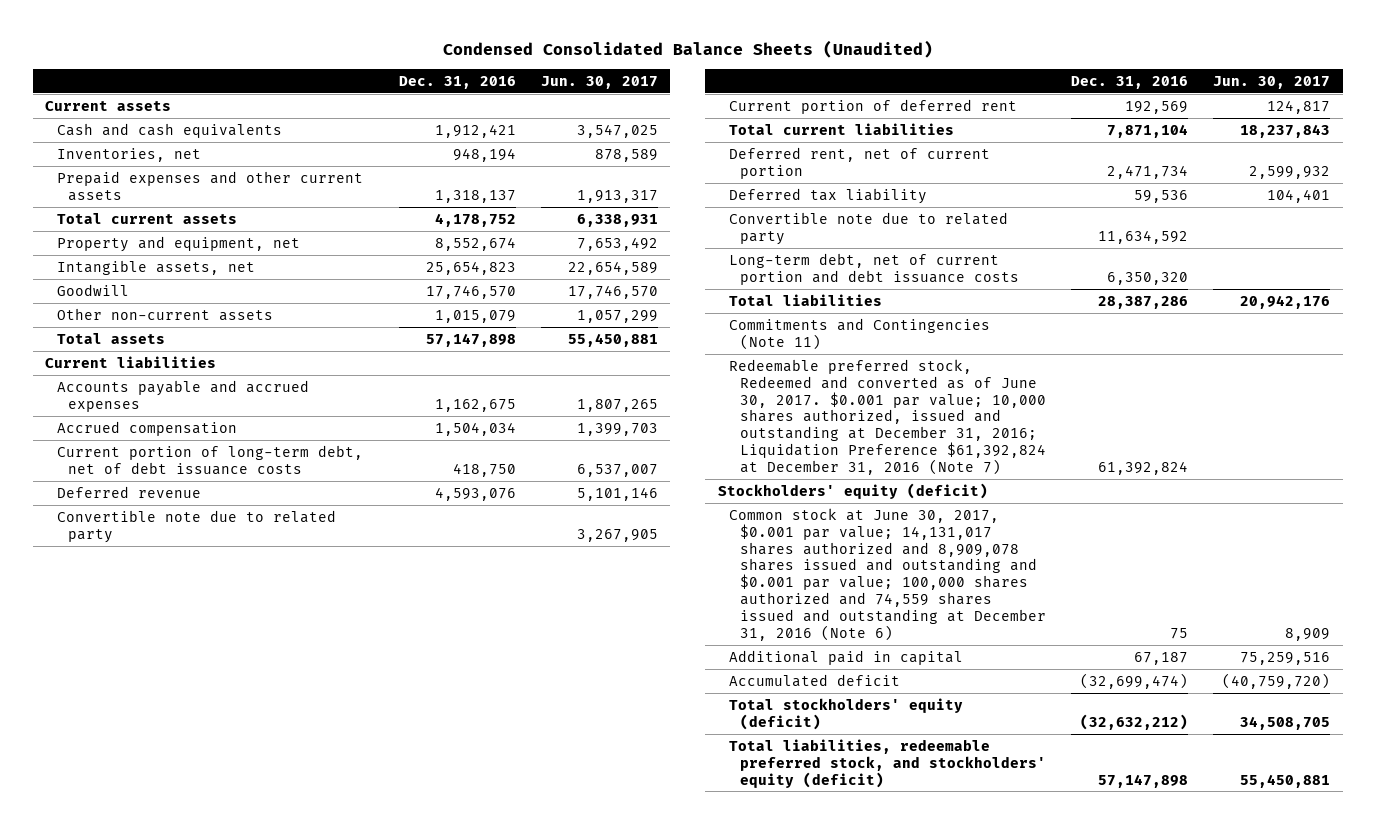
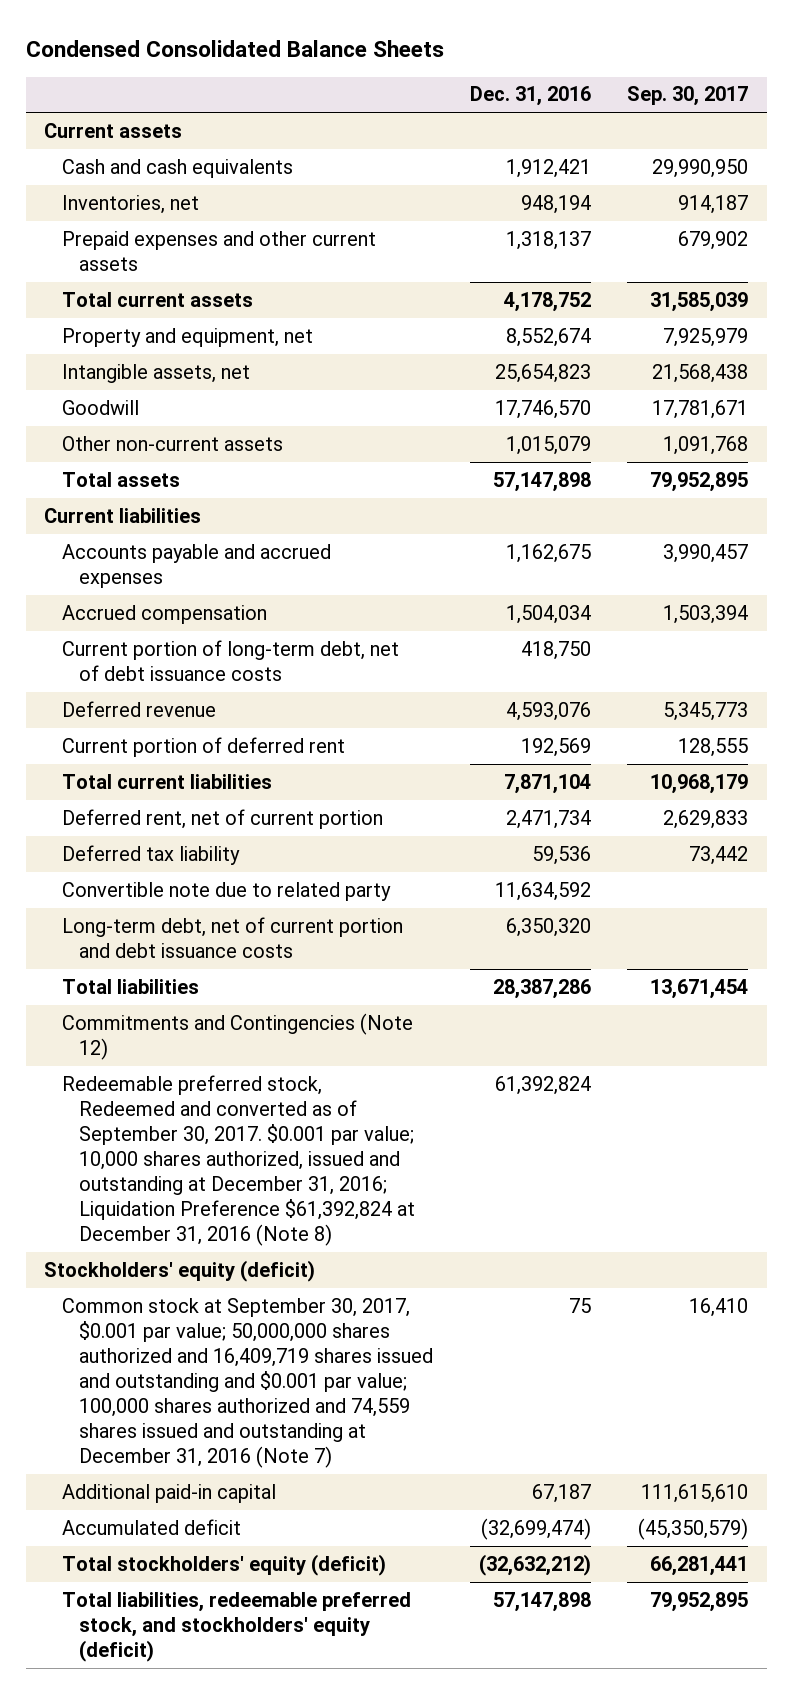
[442,39,933,58] Condensed Consolidated Balance Sheets (Unaudited) -> [26,39,445,57] Condensed Consolidated Balance Sheets
[540,75,658,89] Jun. 30, 2017 -> none
none -> [627,86,749,107] Sep. 30, 2017
[56,509,336,543] Convertible note due to related party -> none
[729,317,991,350] Commitments and Contingencies (Note 11) -> [61,1012,413,1060] Commitments and Contingencies (Note 12)
[729,358,1047,476] Redeemable preferred stock, Redeemed and converted as of June 30, 2017. $0.001 par value; 10,000 shares authorized, issued and outstanding at December 31, 2016; Liquidation Preference $61,392,824 at December 31, 2016 (Note 7) -> [61,1074,416,1247] Redeemable preferred stock, Redeemed and converted as of September 30, 2017. $0.001 par value; 10,000 shares authorized, issued and outstanding at December 31, 2016; Liquidation Preference $61,392,824 at December 31, 2016 (Note 8)
[729,507,1047,641] Common stock at June 30, 2017, $0.001 par value; 14,131,017 shares authorized and 8,909,078 shares issued and outstanding and $0.001 par value; 100,000 shares authorized and 74,559 shares issued and outstanding at December 31, 2016 (Note 6) -> [61,1297,434,1469] Common stock at September 30, 2017, $0.001 par value; 50,000,000 shares authorized and 16,409,719 shares issued and outstanding and $0.001 par value; 100,000 shares authorized and 74,559 shares issued and outstanding at December 31, 2016 (Note 7)
[729,649,964,665] Additional paid in capital -> [61,1483,276,1503] Additional paid-in capital

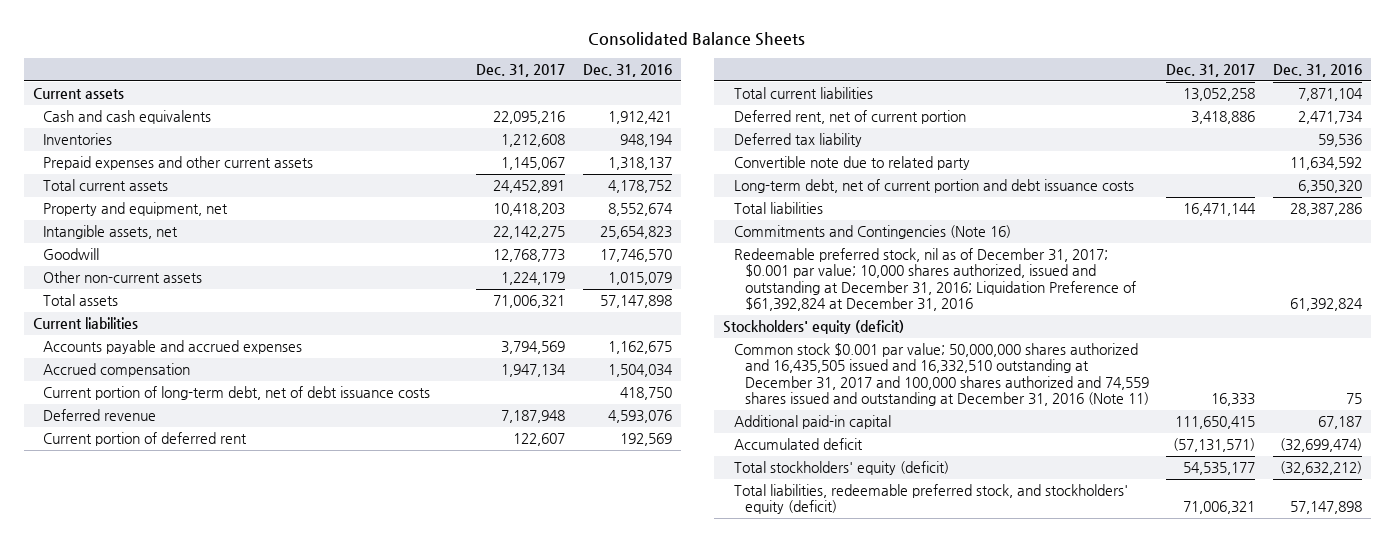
[26,39,445,57] Condensed Consolidated Balance Sheets -> [588,32,806,47] Consolidated Balance Sheets
[627,86,749,107] Sep. 30, 2017 -> none
none -> [475,63,565,77] Dec. 31, 2017
[61,194,199,214] Inventories, net -> [43,133,113,146] Inventories
[61,1012,413,1060] Commitments and Contingencies (Note 12) -> [733,225,1011,240] Commitments and Contingencies (Note 16)
[61,1074,416,1247] Redeemable preferred stock, Redeemed and converted as of September 30, 2017. $0.001 par value; 10,000 shares authorized, issued and outstanding at December 31, 2016; Liquidation Preference $61,392,824 at December 31, 2016 (Note 8) -> [733,248,1136,311] Redeemable preferred stock, nil as of December 31, 2017; $0.001 par value; 10,000 shares authorized, issued and outstanding at December 31, 2016; Liquidation Preference of $61,392,824 at December 31, 2016
[61,1297,434,1469] Common stock at September 30, 2017, $0.001 par value; 50,000,000 shares authorized and 16,409,719 shares issued and outstanding and $0.001 par value; 100,000 shares authorized and 74,559 shares issued and outstanding at December 31, 2016 (Note 7) -> [733,343,1149,406] Common stock $0.001 par value; 50,000,000 shares authorized and 16,435,505 issued and 16,332,510 outstanding at December 31, 2017 and 100,000 shares authorized and 74,559 shares issued and outstanding at December 31, 2016 (Note 11)

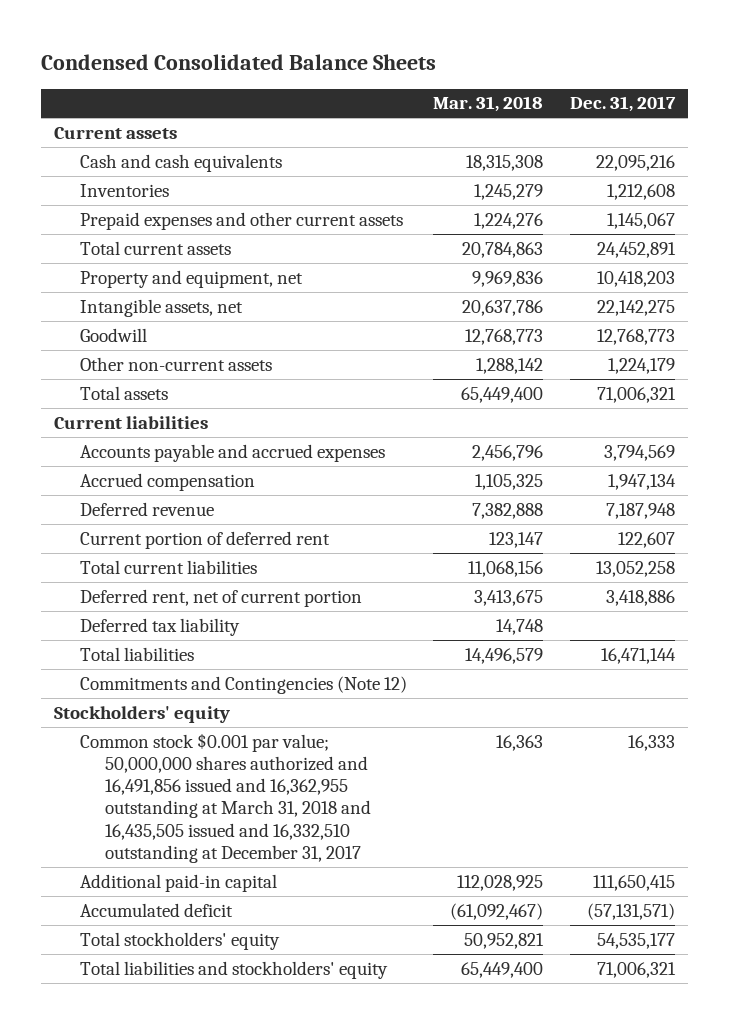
[588,32,806,47] Consolidated Balance Sheets -> [40,53,436,70] Condensed Consolidated Balance Sheets
[582,63,672,77] Dec. 31, 2016 -> none
none -> [433,96,544,113] Mar. 31, 2018
[43,386,431,401] Current portion of long-term debt, net of debt issuance costs -> none
[733,156,970,171] Convertible note due to related party -> none
[733,179,1134,194] Long-term debt, net of current portion and debt issuance costs -> none
[733,248,1136,311] Redeemable preferred stock, nil as of December 31, 2017; $0.001 par value; 10,000 shares authorized, issued and outstanding at December 31, 2016; Liquidation Preference of $61,392,824 at December 31, 2016 -> none
[733,225,1011,240] Commitments and Contingencies (Note 16) -> [79,675,407,694] Commitments and Contingencies (Note 12)
[723,320,905,335] Stockholders' equity (deficit) -> [53,705,230,723] Stockholders' equity
[733,343,1149,406] Common stock $0.001 par value; 50,000,000 shares authorized and 16,435,505 issued and 16,332,510 outstanding at December 31, 2017 and 100,000 shares authorized and 74,559 shares issued and outstanding at December 31, 2016 (Note 11) -> [79,732,372,864] Common stock $0.001 par value; 50,000,000 shares authorized and 16,491,856 issued and 16,362,955 outstanding at March 31, 2018 and 16,435,505 issued and 16,332,510 outstanding at December 31, 2017
[733,461,949,476] Total stockholders' equity (deficit) -> [79,931,280,950] Total stockholders' equity
[733,484,1128,515] Total liabilities, redeemable preferred stock, and stockholders' equity (deficit) -> [79,960,388,979] Total liabilities and stockholders' equity

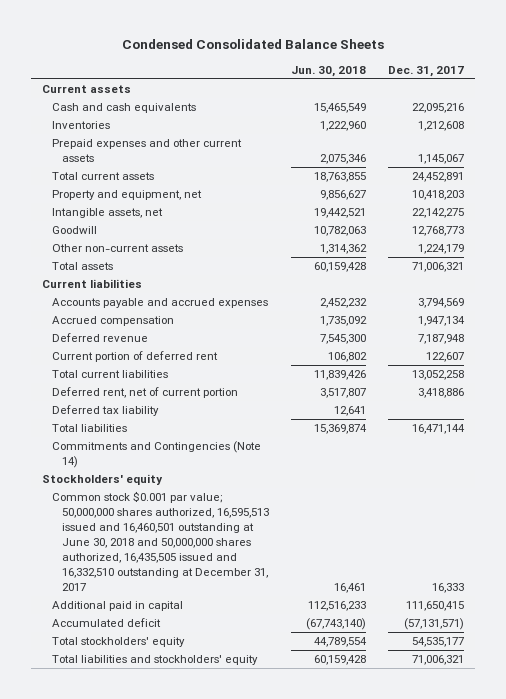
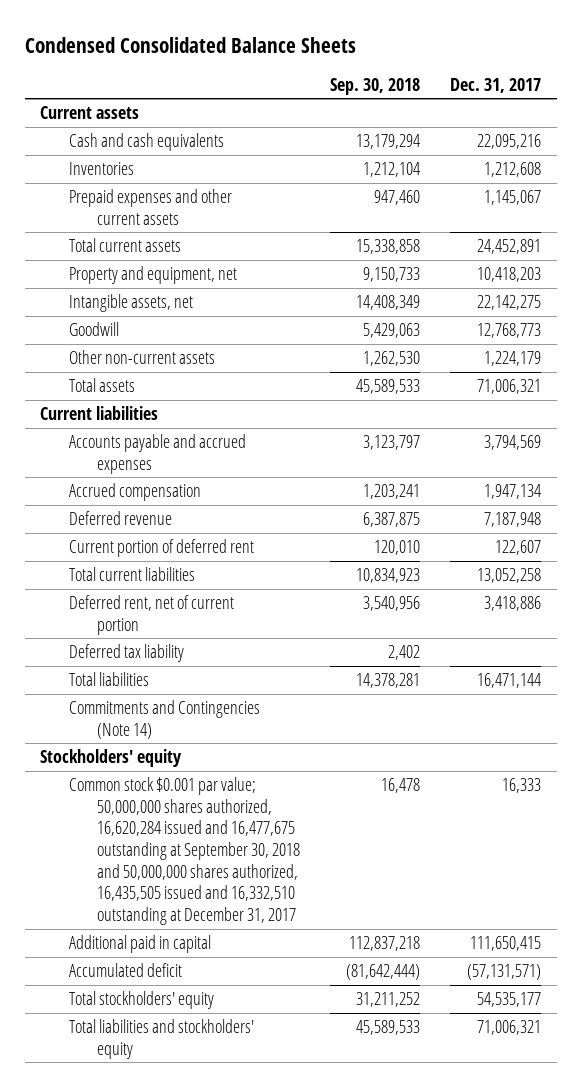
[290,65,366,77] Jun. 30, 2018 -> none
none -> [330,77,421,95] Sep. 30, 2018
[51,491,269,591] Common stock $0.001 par value; 50,000,000 shares authorized, 16,595,513 issued and 16,460,501 outstanding at June 30, 2018 and 50,000,000 shares authorized, 16,435,505 issued and 16,332,510 outstanding at December 31, 2017 -> [68,777,301,926] Common stock $0.001 par value; 50,000,000 shares authorized, 16,620,284 issued and 16,477,675 outstanding at September 30, 2018 and 50,000,000 shares authorized, 16,435,505 issued and 16,332,510 outstanding at December 31, 2017

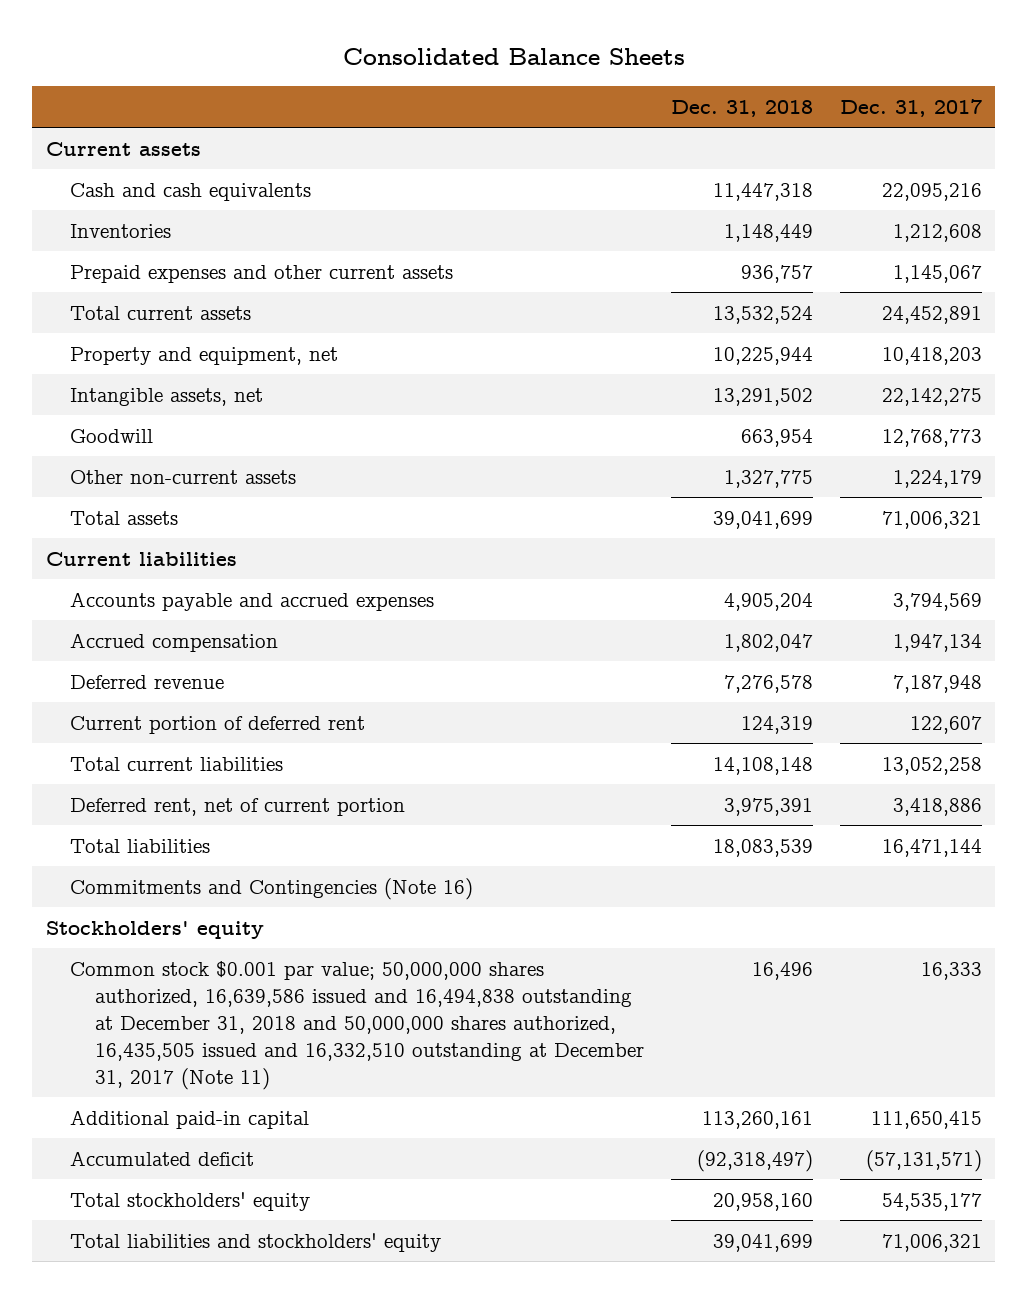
[25,36,357,53] Condensed Consolidated Balance Sheets -> [342,48,685,66] Consolidated Balance Sheets
[330,77,421,95] Sep. 30, 2018 -> none
none -> [670,99,813,117] Dec. 31, 2018
[68,644,184,663] Deferred tax liability -> none
[68,700,260,739] Commitments and Contingencies (Note 14) -> [70,877,474,900] Commitments and Contingencies (Note 16)
[68,777,301,926] Common stock $0.001 par value; 50,000,000 shares authorized, 16,620,284 issued and 16,477,675 outstanding at September 30, 2018 and 50,000,000 shares authorized, 16,435,505 issued and 16,332,510 outstanding at December 31, 2017 -> [70,960,645,1091] Common stock $0.001 par value; 50,000,000 shares authorized, 16,639,586 issued and 16,494,838 outstanding at December 31, 2018 and 50,000,000 shares authorized, 16,435,505 issued and 16,332,510 outstanding at December 31, 2017 (Note 11)
[68,935,211,954] Additional paid in capital -> [70,1109,310,1129] Additional paid-in capital

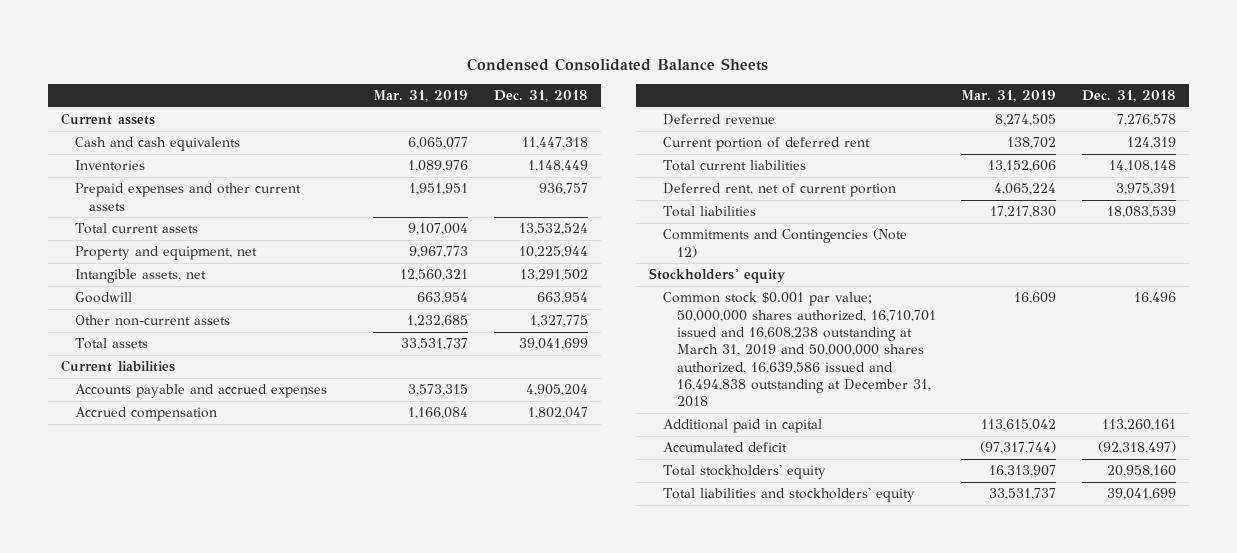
[342,48,685,66] Consolidated Balance Sheets -> [467,57,769,71] Condensed Consolidated Balance Sheets
[839,98,982,117] Dec. 31, 2017 -> none
none -> [373,89,469,102] Mar. 31, 2019
[70,877,474,900] Commitments and Contingencies (Note 16) -> [662,228,907,258] Commitments and Contingencies (Note 12)
[70,960,645,1091] Common stock $0.001 par value; 50,000,000 shares authorized, 16,639,586 issued and 16,494,838 outstanding at December 31, 2018 and 50,000,000 shares authorized, 16,435,505 issued and 16,332,510 outstanding at December 31, 2017 (Note 11) -> [662,292,936,408] Common stock $0.001 par value; 50,000,000 shares authorized, 16,710,701 issued and 16,608,238 outstanding at March 31, 2019 and 50,000,000 shares authorized, 16,639,586 issued and 16,494,838 outstanding at December 31, 2018
[70,1109,310,1129] Additional paid-in capital -> [662,419,822,434] Additional paid in capital

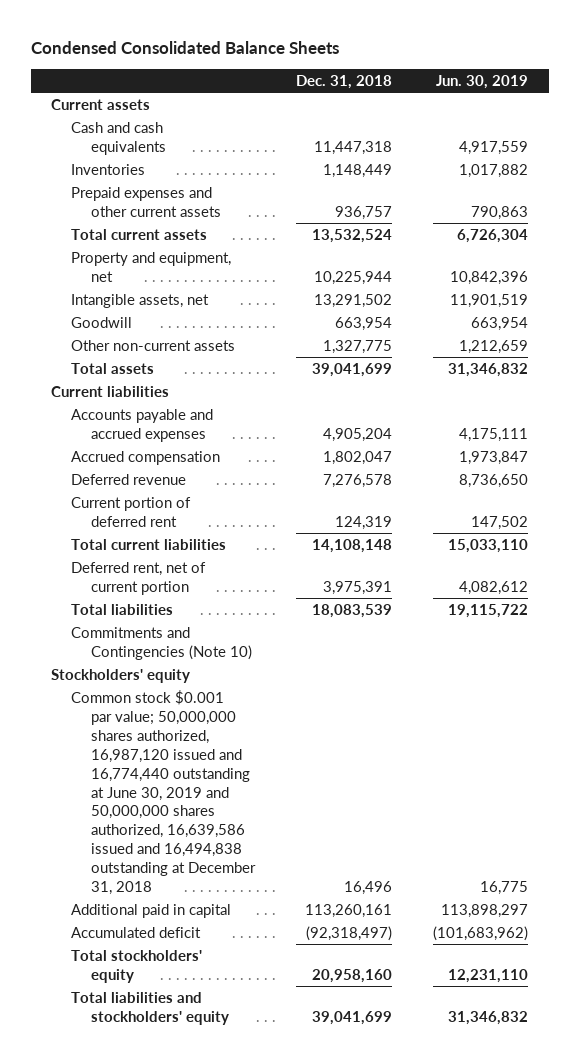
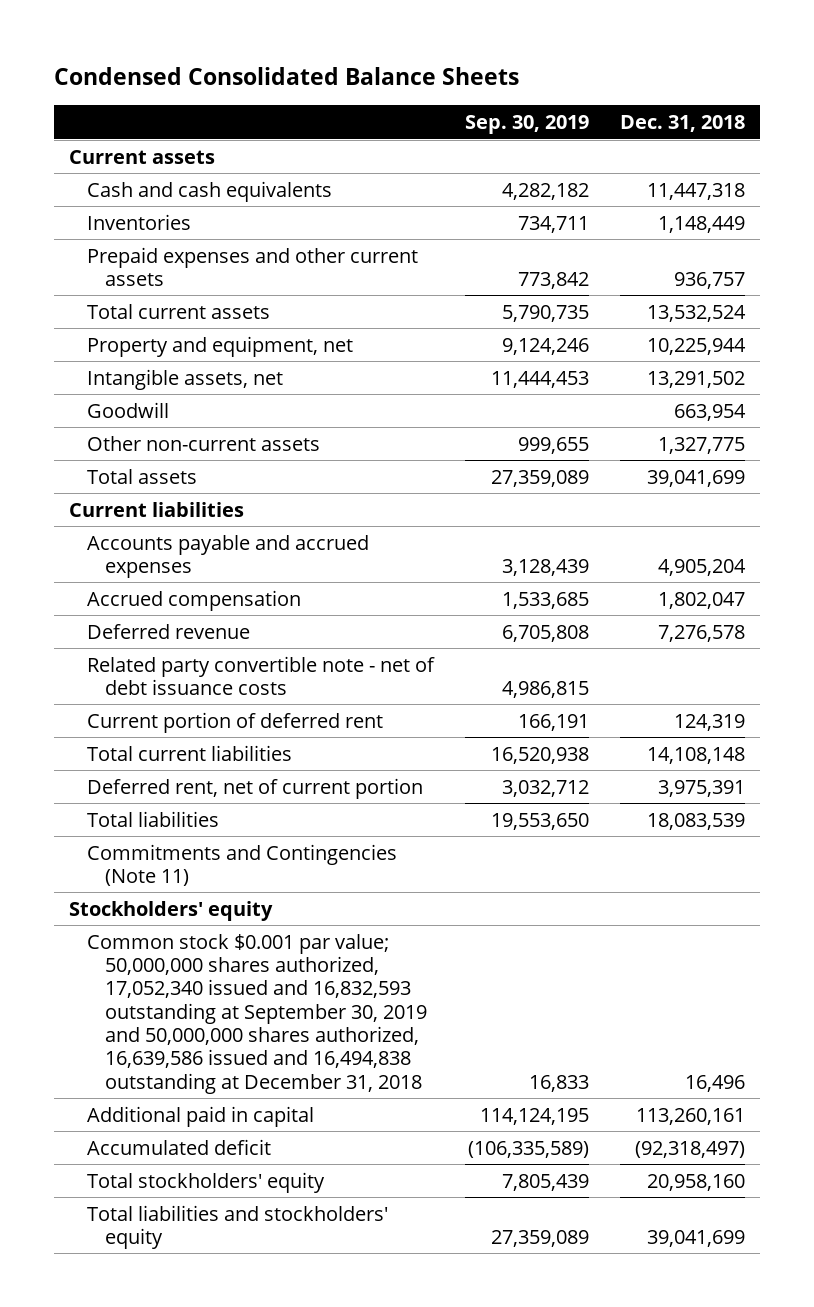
[436,74,529,89] Jun. 30, 2019 -> none
none -> [464,115,589,135] Sep. 30, 2019
none -> [86,655,435,696] Related party convertible note - net of debt issuance costs
[71,627,253,660] Commitments and Contingencies (Note 10) -> [86,843,397,887] Commitments and Contingencies (Note 11)
[71,690,257,895] Common stock $0.001 par value; 50,000,000 shares authorized, 16,987,120 issued and 16,774,440 outstanding at June 30, 2019 and 50,000,000 shares authorized, 16,639,586 issued and 16,494,838 outstanding at December 31, 2018 -> [86,933,427,1094] Common stock $0.001 par value; 50,000,000 shares authorized, 17,052,340 issued and 16,832,593 outstanding at September 30, 2019 and 50,000,000 shares authorized, 16,639,586 issued and 16,494,838 outstanding at December 31, 2018

